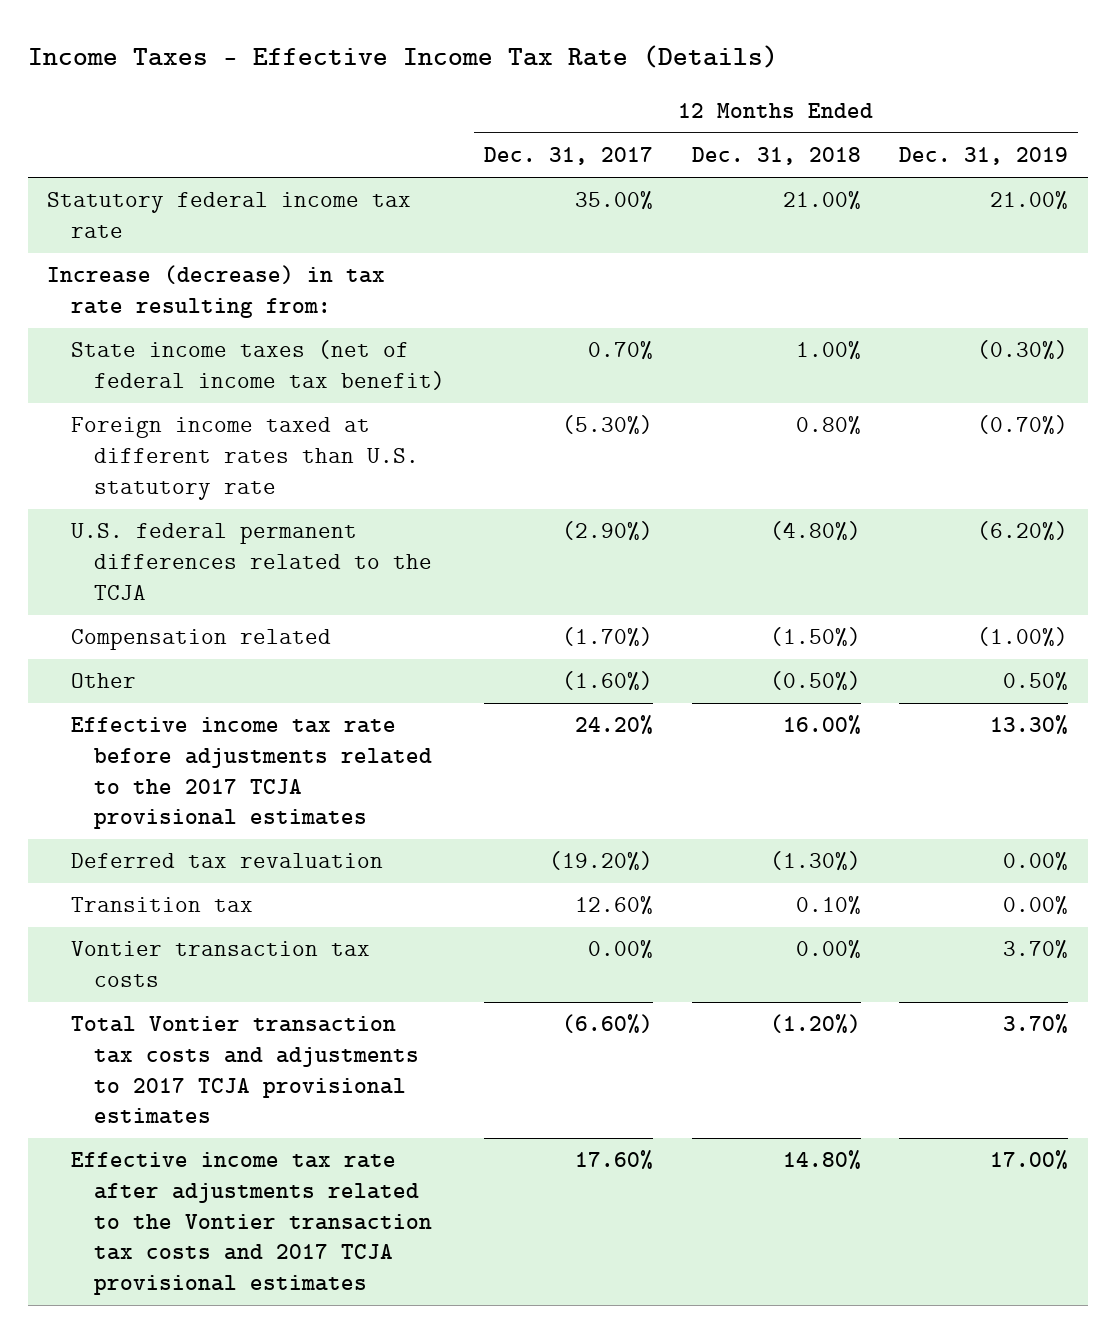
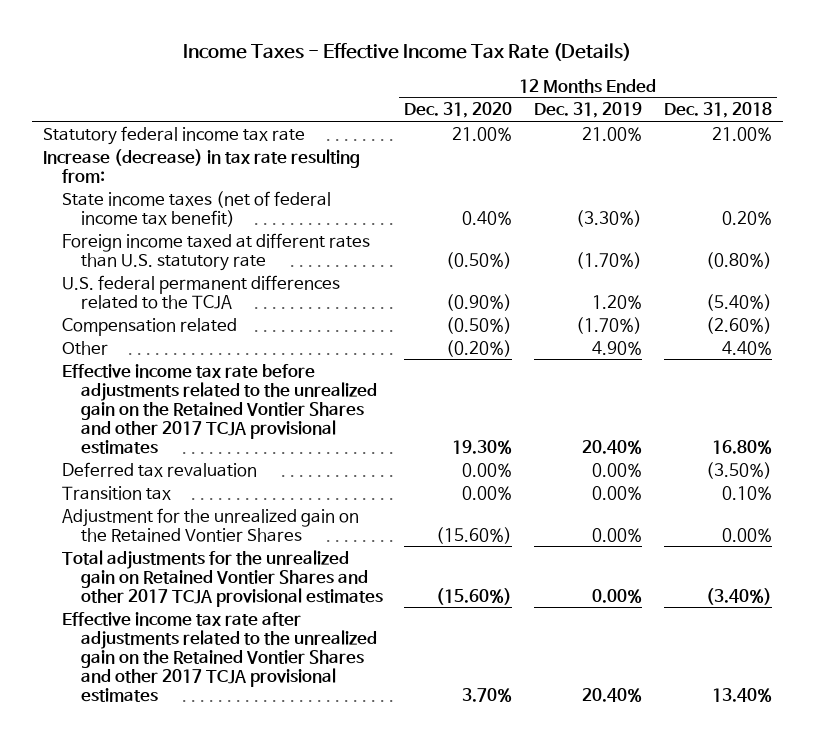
[483,147,653,166] Dec. 31, 2017 -> none
none -> [404,102,513,119] Dec. 31, 2020
[795,341,861,361] 1.00% -> [721,210,772,225] 0.20%
[977,340,1069,361] (0.30%) -> [576,209,643,227] (3.30%)
[795,416,861,436] 0.80% -> [705,251,772,269] (0.80%)
[977,415,1069,436] (0.70%) -> [576,251,643,269] (1.70%)
[769,521,861,542] (4.80%) -> [705,293,772,311] (5.40%)
[977,521,1069,542] (6.20%) -> [592,294,643,309] 1.20%
[769,627,861,648] (1.50%) -> [705,316,772,334] (2.60%)
[977,627,1069,648] (1.00%) -> [576,316,643,334] (1.70%)
[769,671,861,692] (0.50%) -> [721,340,772,355] 4.40%
[1003,672,1069,692] 0.50% -> [592,340,643,355] 4.90%
[70,717,433,830] Effective income tax rate before adjustments related to the 2017 TCJA provisional estimates -> [62,363,377,454] Effective income tax rate before adjustments related to the unrealized gain on the Retained Vontier Shares and other 2017 TCJA provisional estimates
[782,715,861,735] 16.00% -> [711,439,772,454] 16.80%
[990,715,1069,735] 13.30% -> [582,439,643,454] 20.40%
[769,851,861,872] (1.30%) -> [705,461,772,479] (3.50%)
[70,941,370,988] Vontier transaction tax costs -> none
none -> [62,507,360,542] Adjustment for the unrealized gain on the Retained Vontier Shares
[70,1016,420,1125] Total Vontier transaction tax costs and adjustments to 2017 TCJA provisional estimates -> [62,549,383,607] Total adjustments for the unrealized gain on Retained Vontier Shares and other 2017 TCJA provisional estimates
[769,1014,861,1034] (1.20%) -> [705,587,772,605] (3.40%)
[1003,1014,1069,1034] 3.70% -> [592,588,643,603] 0.00%
[70,1152,433,1295] Effective income tax rate after adjustments related to the Vontier transaction tax costs and 2017 TCJA provisional estimates -> [62,611,377,702] Effective income tax rate after adjustments related to the unrealized gain on the Retained Vontier Shares and other 2017 TCJA provisional estimates
[782,1150,861,1170] 14.80% -> [711,687,772,702] 13.40%
[990,1150,1069,1170] 17.00% -> [582,687,643,702] 20.40%

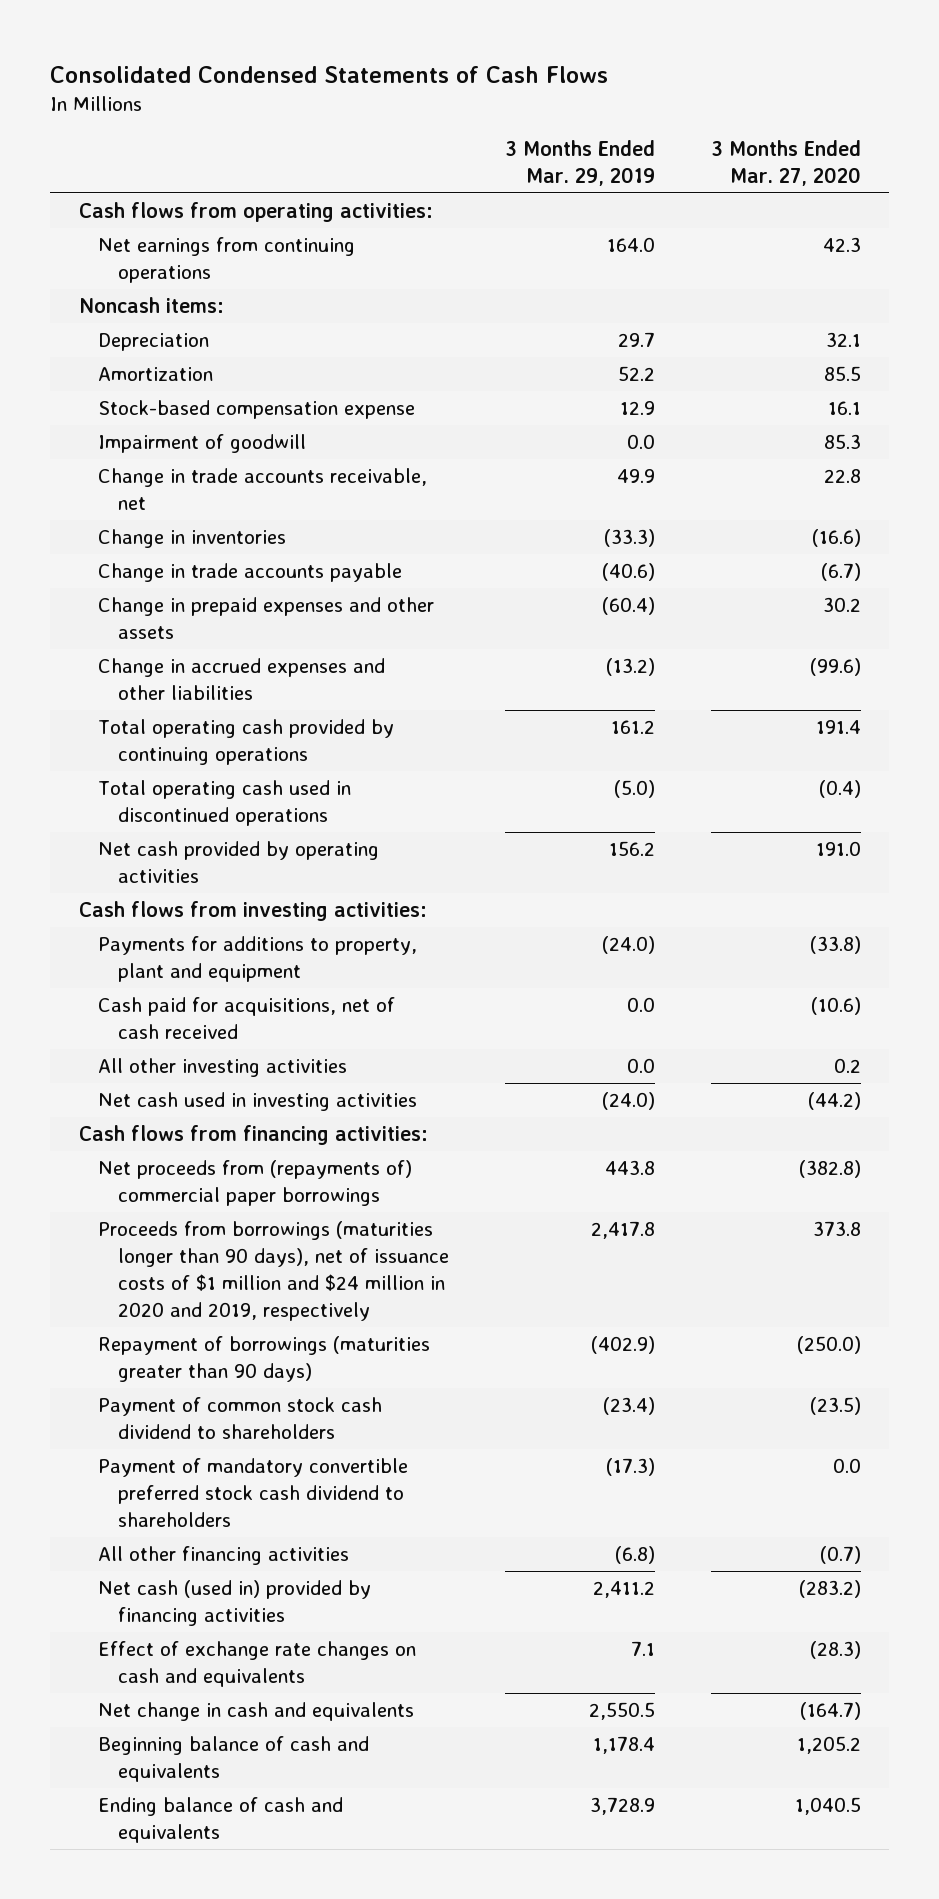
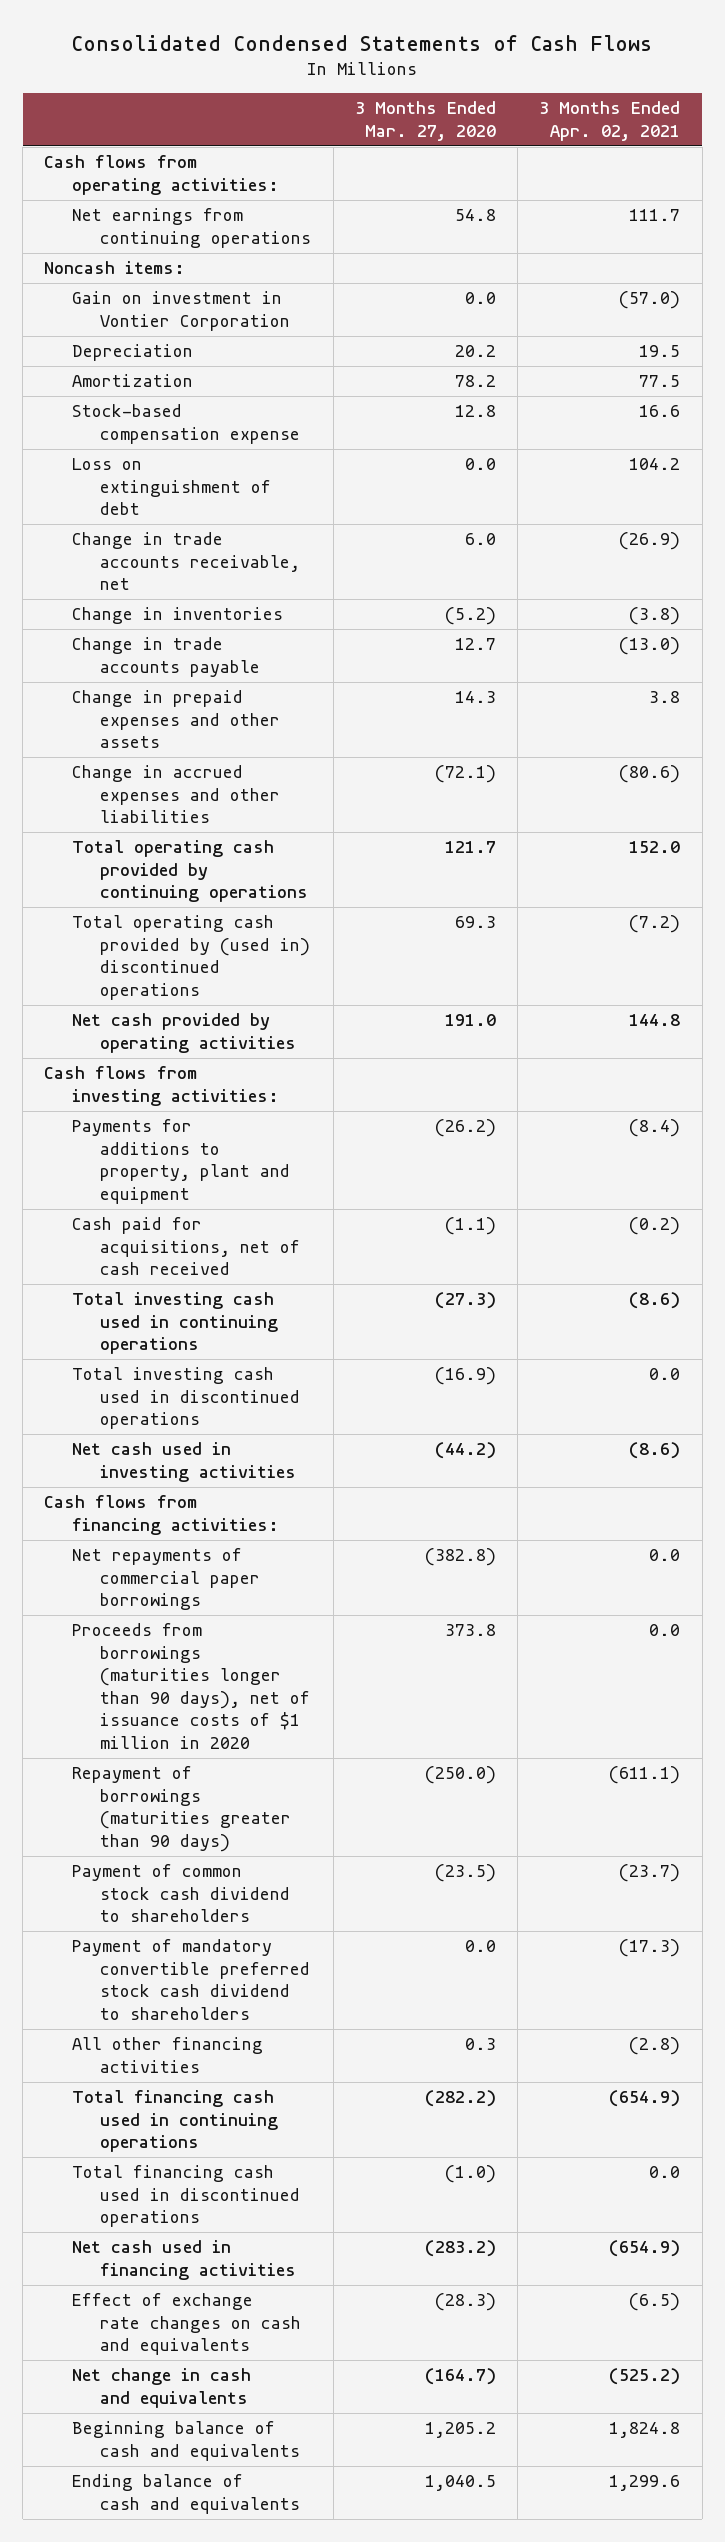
[504,139,655,187] 3 Months Ended Mar. 29, 2019 -> none
none -> [539,101,681,141] 3 Months Ended Apr. 02, 2021
[822,237,861,253] 42.3 -> [454,209,496,222] 54.8
[98,434,307,454] Impairment of goodwill -> none
none -> [72,291,291,331] Gain on investment in Vontier Corporation
[825,332,861,348] 32.1 -> [454,345,496,358] 20.2
[823,366,861,382] 85.5 -> [454,375,496,388] 78.2
[827,401,861,416] 16.1 -> [454,405,496,418] 12.8
none -> [72,458,272,516] Loss on extinguishment of debt
[823,469,861,484] 22.8 -> [464,533,496,546] 6.0
[811,529,861,548] (16.6) -> [444,607,496,626] (5.2)
[820,563,861,582] (6.7) -> [454,638,496,651] 12.7
[822,597,861,613] 30.2 -> [454,691,496,704] 14.3
[809,658,861,677] (99.6) -> [434,765,496,784] (72.1)
[815,720,861,735] 191.4 -> [444,841,496,854] 121.7
[98,780,352,827] Total operating cash used in discontinued operations -> [72,915,311,1000] Total operating cash provided by (used in) discontinued operations
[818,780,861,799] (0.4) -> [454,916,496,929] 69.3
[98,1058,348,1078] All other investing activities -> none
[809,936,861,955] (33.8) -> [434,1119,496,1138] (26.2)
[810,997,861,1016] (10.6) -> [444,1217,496,1236] (1.1)
none -> [72,1292,279,1355] Total investing cash used in continuing operations
none -> [72,1367,301,1430] Total investing cash used in discontinued operations
[98,1160,413,1207] Net proceeds from (repayments of) commercial paper borrowings -> [72,1548,261,1611] Net repayments of commercial paper borrowings
[98,1221,449,1322] Proceeds from borrowings (maturities longer than 90 days), net of issuance costs of $1 million and $24 million in 2020 and 2019, respectively -> [72,1623,311,1749] Proceeds from borrowings (maturities longer than 90 days), net of issuance costs of $1 million in 2020
[819,1546,861,1565] (0.7) -> [464,2038,496,2051] 0.3
none -> [72,2090,279,2153] Total financing cash used in continuing operations
none -> [72,2165,301,2228] Total financing cash used in discontinued operations
[98,1580,372,1627] Net cash (used in) provided by financing activities -> [72,2240,297,2280] Net cash used in financing activities

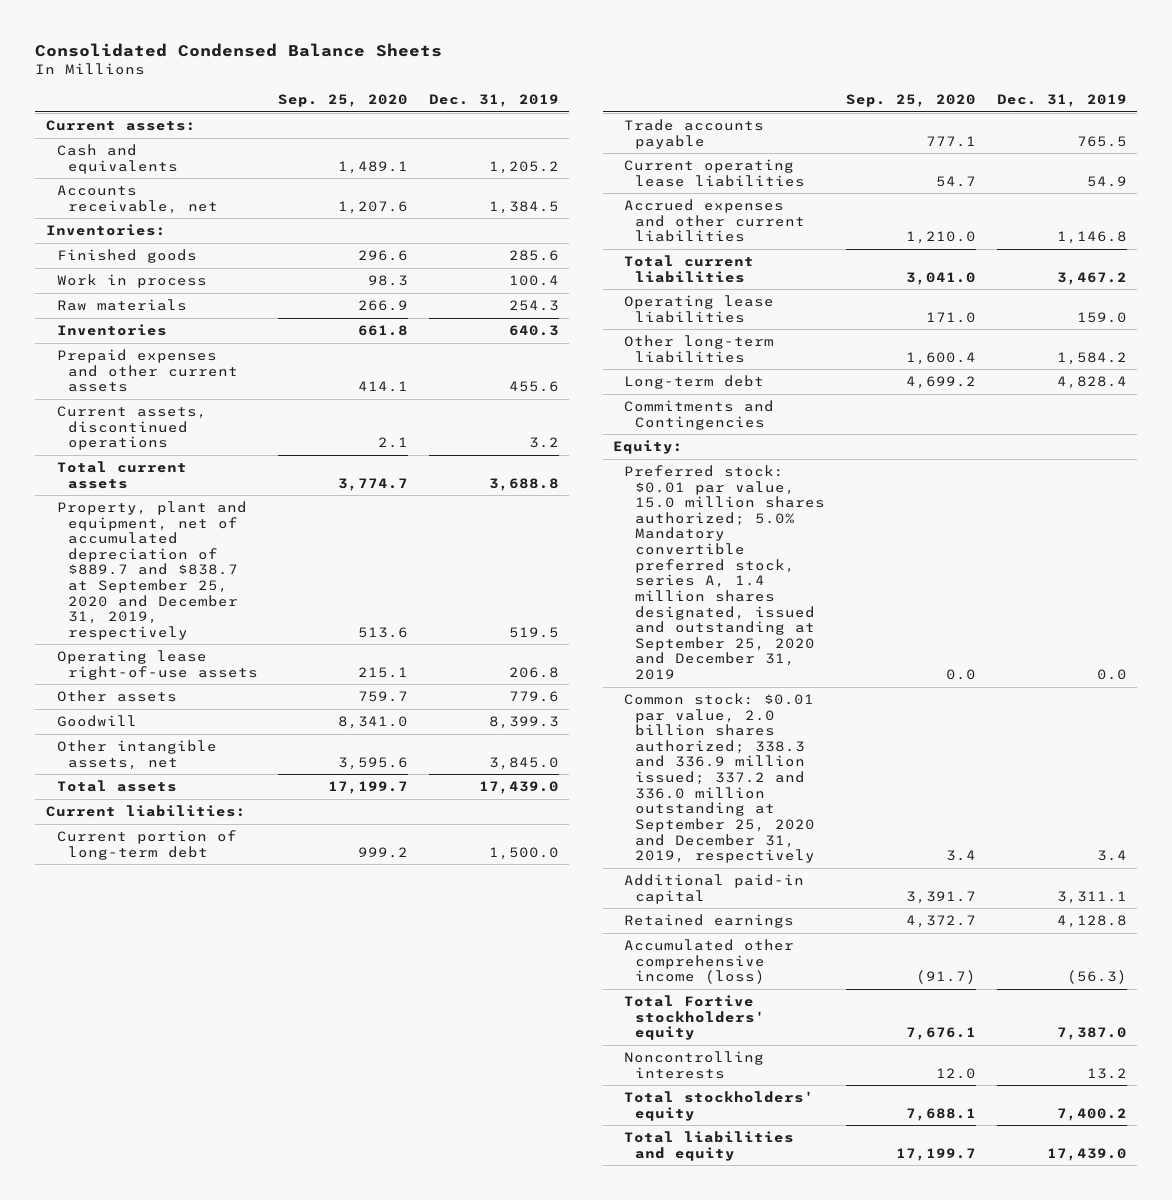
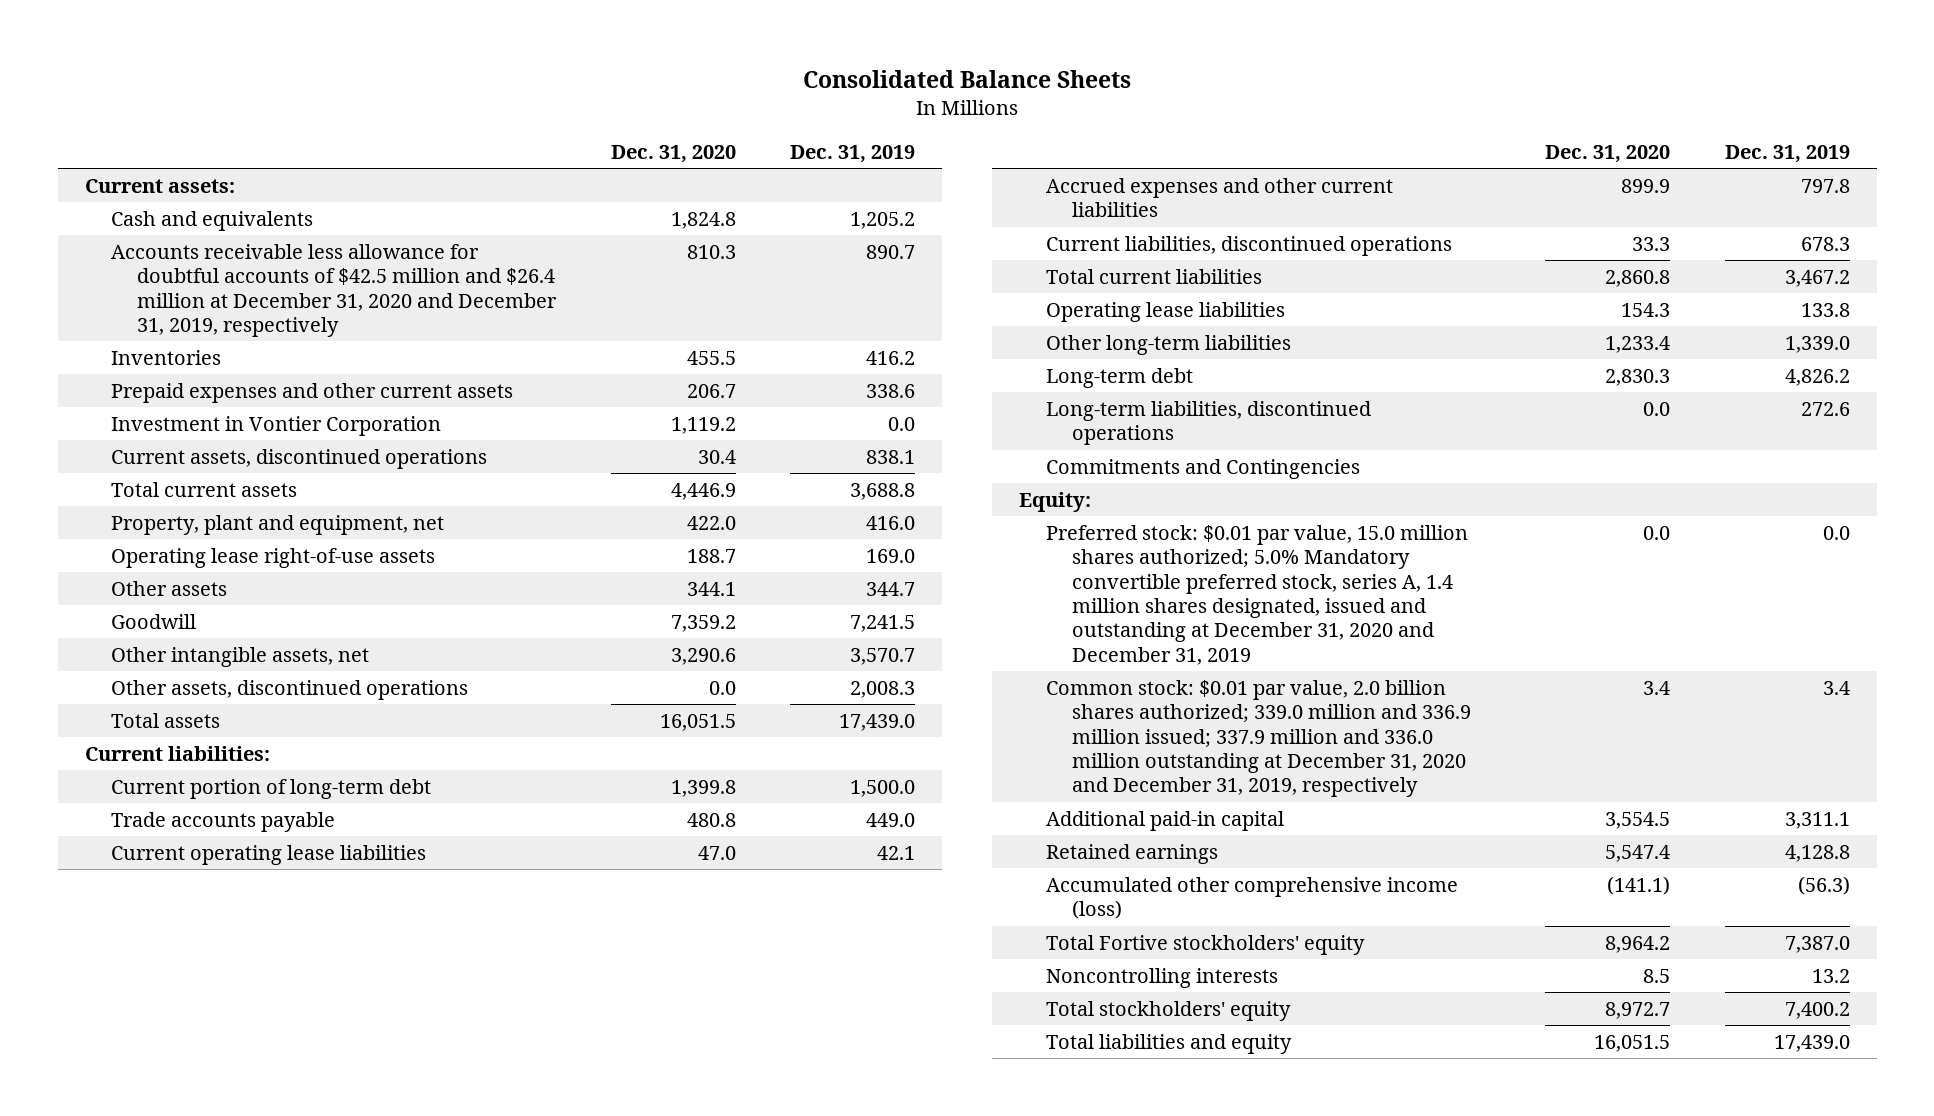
[35,42,443,57] Consolidated Condensed Balance Sheets -> [803,70,1132,89] Consolidated Balance Sheets
[278,94,409,108] Sep. 25, 2020 -> none
none -> [610,144,736,163] Dec. 31, 2020
[56,184,218,214] Accounts receivable, net -> none
[45,223,166,236] Inventories: -> none
[56,248,197,263] Finished goods -> none
[56,273,207,288] Work in process -> none
[56,298,187,311] Raw materials -> none
none -> [111,243,558,337] Accounts receivable less allowance for doubtful accounts of $42.5 million and $26.4 million at December 31, 2020 and December 31, 2019, respectively
[509,324,560,336] 640.3 -> [866,350,916,365] 416.2
[509,381,560,393] 455.6 -> [866,383,916,398] 338.6
none -> [111,415,442,436] Investment in Vontier Corporation
[529,437,560,449] 3.2 -> [866,449,916,464] 838.1
[56,500,247,640] Property, plant and equipment, net of accumulated depreciation of $889.7 and $838.7 at September 25, 2020 and December 31, 2019, respectively -> [111,514,445,535] Property, plant and equipment, net
[509,626,560,638] 519.5 -> [866,515,916,530] 416.0
[509,666,560,678] 206.8 -> [866,548,916,563] 169.0
[509,690,560,702] 779.6 -> [866,581,916,596] 344.7
[489,715,560,729] 8,399.3 -> [850,614,916,632] 7,241.5
[489,756,560,770] 3,845.0 -> [850,647,916,665] 3,570.7
none -> [111,679,469,700] Other assets, discontinued operations
[1076,135,1127,147] 765.5 -> [866,812,916,827] 449.0
[1086,175,1127,187] 54.9 -> [877,845,916,860] 42.1
[1056,231,1127,245] 1,146.8 -> [1800,178,1850,193] 797.8
none -> [1045,235,1452,256] Current liabilities, discontinued operations
[1076,311,1127,323] 159.0 -> [1800,302,1850,317] 133.8
[1056,351,1127,365] 1,584.2 -> [1784,335,1850,353] 1,339.0
[1056,375,1127,389] 4,828.4 -> [1784,368,1850,386] 4,826.2
none -> [1045,400,1371,446] Long-term liabilities, discontinued operations
[624,464,826,680] Preferred stock: $0.01 par value, 15.0 million shares authorized; 5.0% Mandatory convertible preferred stock, series A, 1.4 million shares designated, issued and outstanding at September 25, 2020 and December 31, 2019 -> [1045,524,1468,665] Preferred stock: $0.01 par value, 15.0 million shares authorized; 5.0% Mandatory convertible preferred stock, series A, 1.4 million shares designated, issued and outstanding at December 31, 2020 and December 31, 2019
[624,692,816,864] Common stock: $0.01 par value, 2.0 billion shares authorized; 338.3 and 336.9 million issued; 337.2 and 336.0 million outstanding at September 25, 2020 and December 31, 2019, respectively -> [1045,679,1471,798] Common stock: $0.01 par value, 2.0 billion shares authorized; 339.0 million and 336.9 million issued; 337.9 million and 336.0 million outstanding at December 31, 2020 and December 31, 2019, respectively

